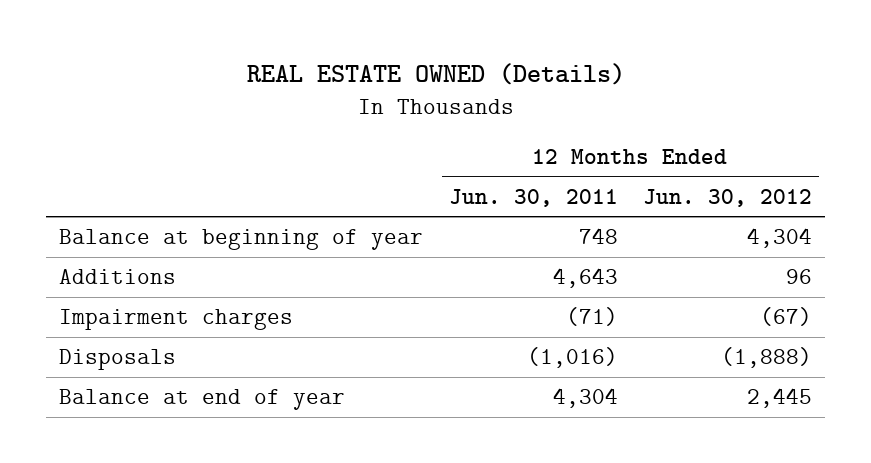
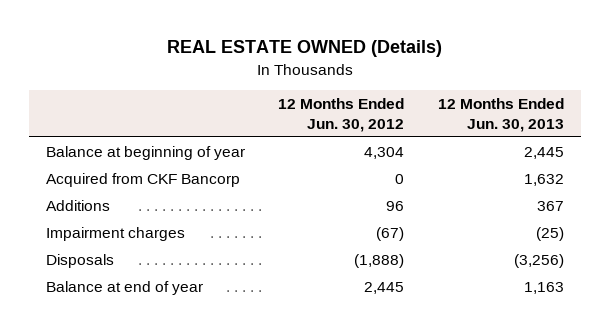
[448,188,618,207] Jun. 30, 2011 -> none
none -> [437,97,564,132] 12 Months Ended Jun. 30, 2013
none -> [45,172,240,187] Acquired from CKF Bancorp

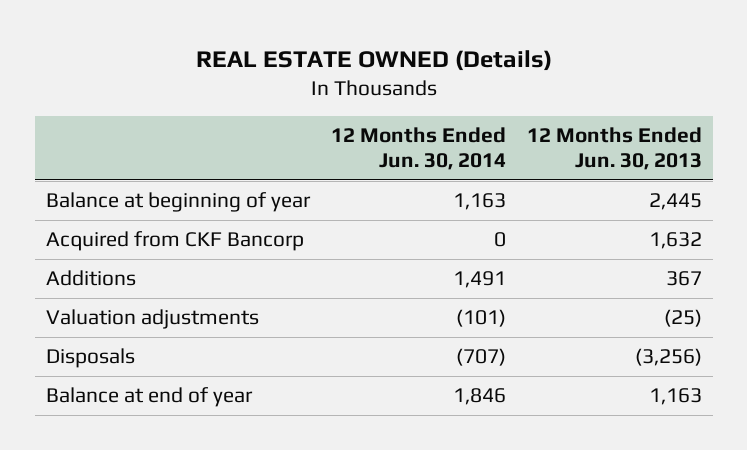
[278,97,405,132] 12 Months Ended Jun. 30, 2012 -> none
none -> [330,127,506,170] 12 Months Ended Jun. 30, 2014
[45,226,185,241] Impairment charges -> none
none -> [45,309,259,330] Valuation adjustments

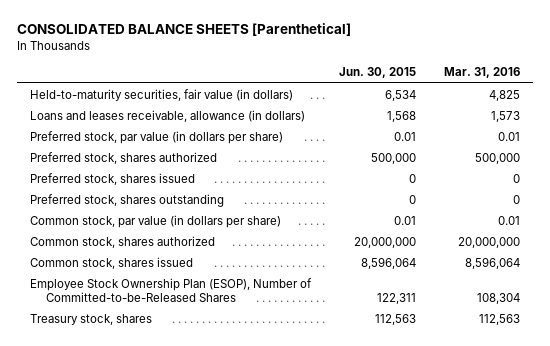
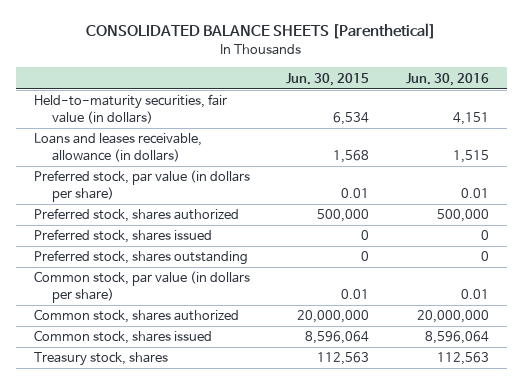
[443,67,520,79] Mar. 31, 2016 -> none
none -> [405,72,489,86] Jun. 30, 2016
[30,277,313,302] Employee Stock Ownership Plan (ESOP), Number of Committed-to-be-Released Shares -> none

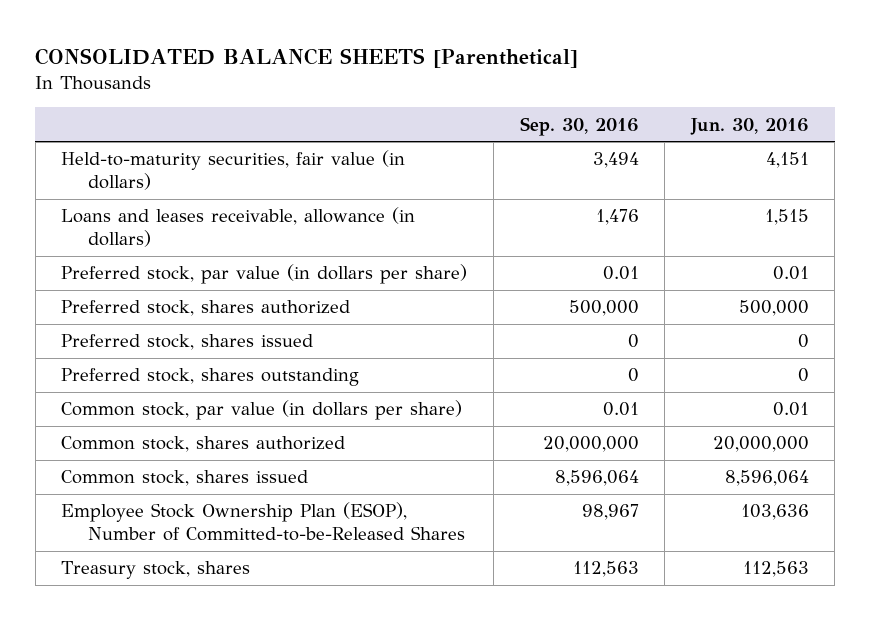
[286,72,370,86] Jun. 30, 2015 -> none
none -> [519,116,639,136] Sep. 30, 2016
none -> [61,502,465,542] Employee Stock Ownership Plan (ESOP), Number of Committed-to-be-Released Shares

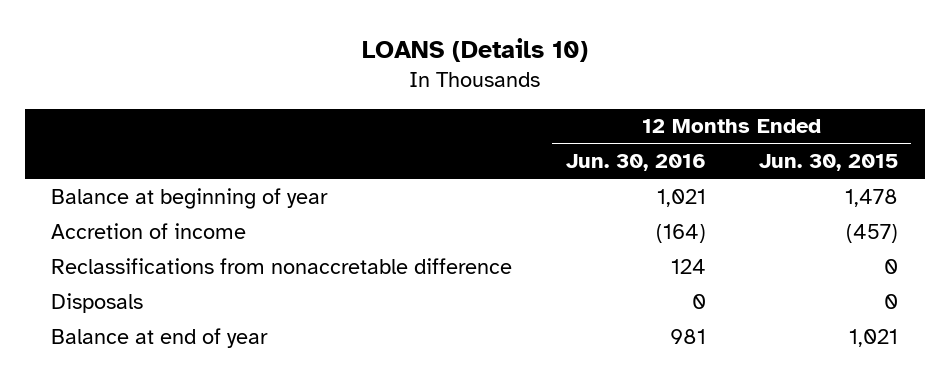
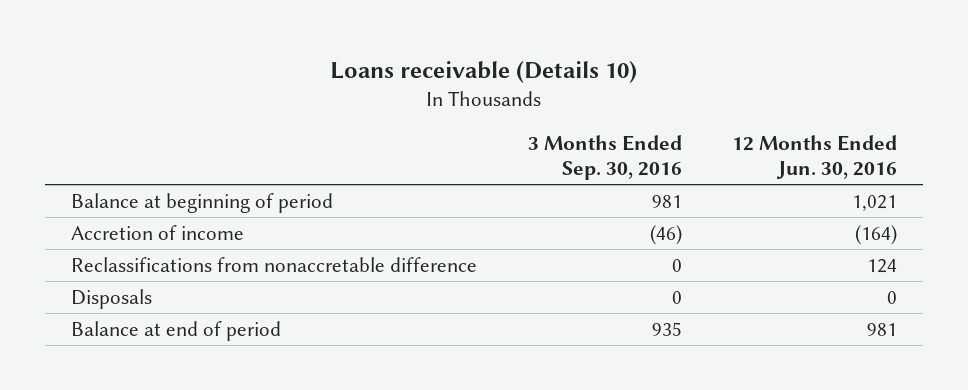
[361,38,588,63] LOANS (Details 10) -> [330,60,638,83] Loans receivable (Details 10)
[758,153,898,171] Jun. 30, 2015 -> none
none -> [527,134,682,181] 3 Months Ended Sep. 30, 2016
[51,187,329,209] Balance at beginning of year -> [70,192,333,213] Balance at beginning of period
[51,327,269,348] Balance at end of year -> [70,320,281,341] Balance at end of period

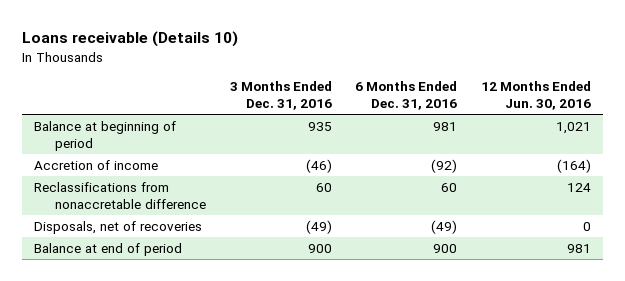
[527,134,682,181] 3 Months Ended Sep. 30, 2016 -> none
none -> [229,80,332,111] 3 Months Ended Dec. 31, 2016
none -> [355,80,458,111] 6 Months Ended Dec. 31, 2016
[70,288,152,309] Disposals -> [34,220,203,234] Disposals, net of recoveries

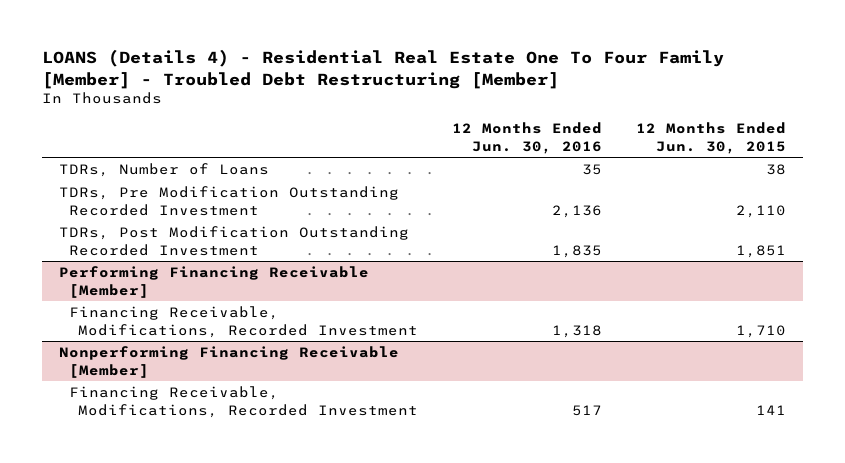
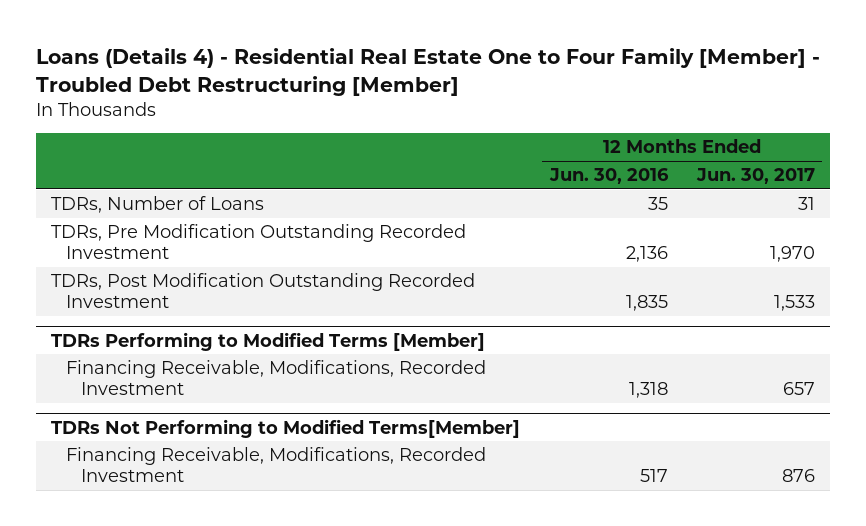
[42,49,725,89] LOANS (Details 4) - Residential Real Estate One To Four Family [Member] - Troubled Debt Restructuring [Member] -> [36,47,821,96] Loans (Details 4) - Residential Real Estate One to Four Family [Member] - Troubled Debt Restructuring [Member]
[636,122,787,154] 12 Months Ended Jun. 30, 2015 -> none
none -> [696,168,816,185] Jun. 30, 2017
[59,266,370,298] Performing Financing Receivable [Member] -> [51,331,486,351] TDRs Performing to Modified Terms [Member]
[59,346,400,378] Nonperforming Financing Receivable [Member] -> [51,418,521,438] TDRs Not Performing to Modified Terms[Member]

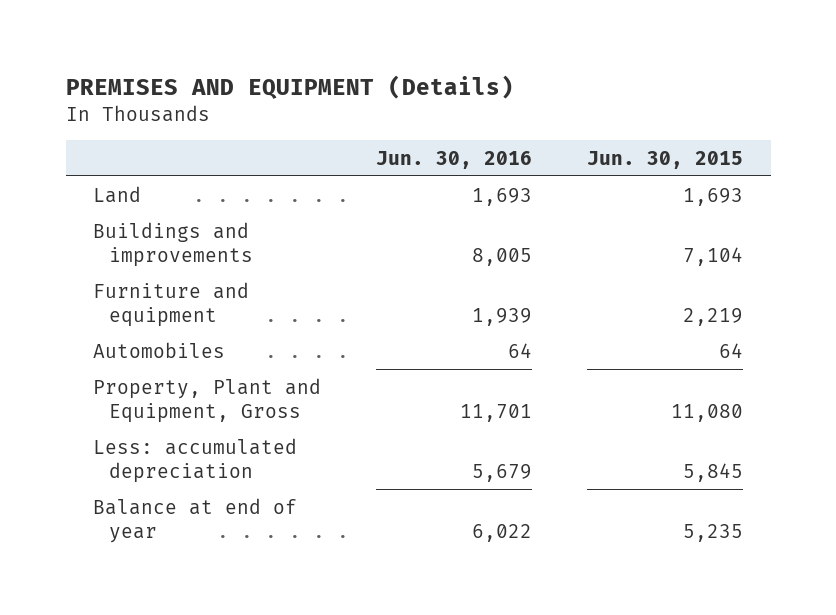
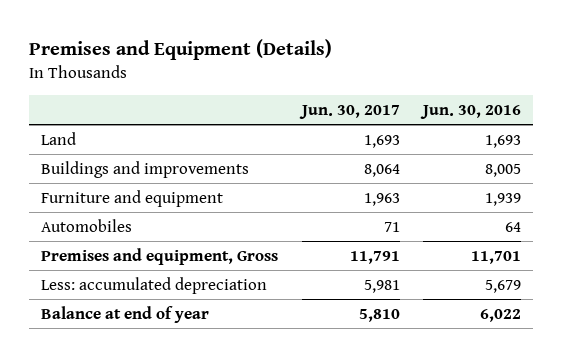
[65,75,514,100] PREMISES AND EQUIPMENT (Details) -> [29,39,333,61] Premises and Equipment (Details)
[587,150,744,169] Jun. 30, 2015 -> none
none -> [298,105,400,120] Jun. 30, 2017
[93,377,322,423] Property, Plant and Equipment, Gross -> [40,247,278,265] Premises and equipment, Gross

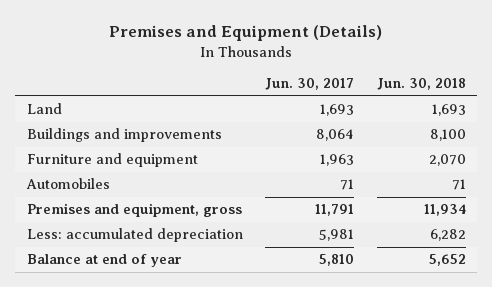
[420,105,522,120] Jun. 30, 2016 -> none
none -> [376,78,466,91] Jun. 30, 2018
[40,247,278,265] Premises and equipment, Gross -> [26,203,242,218] Premises and equipment, gross

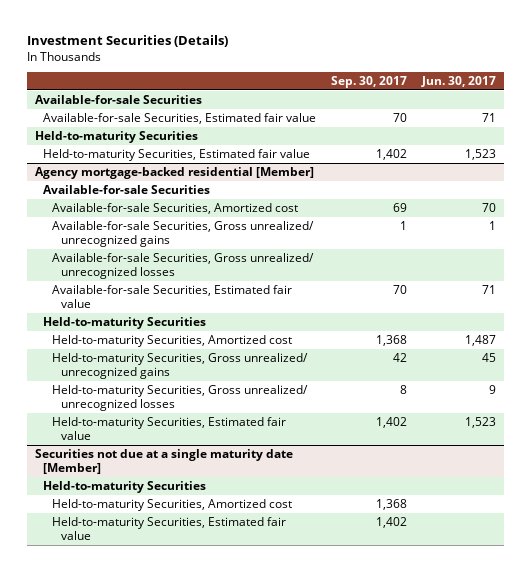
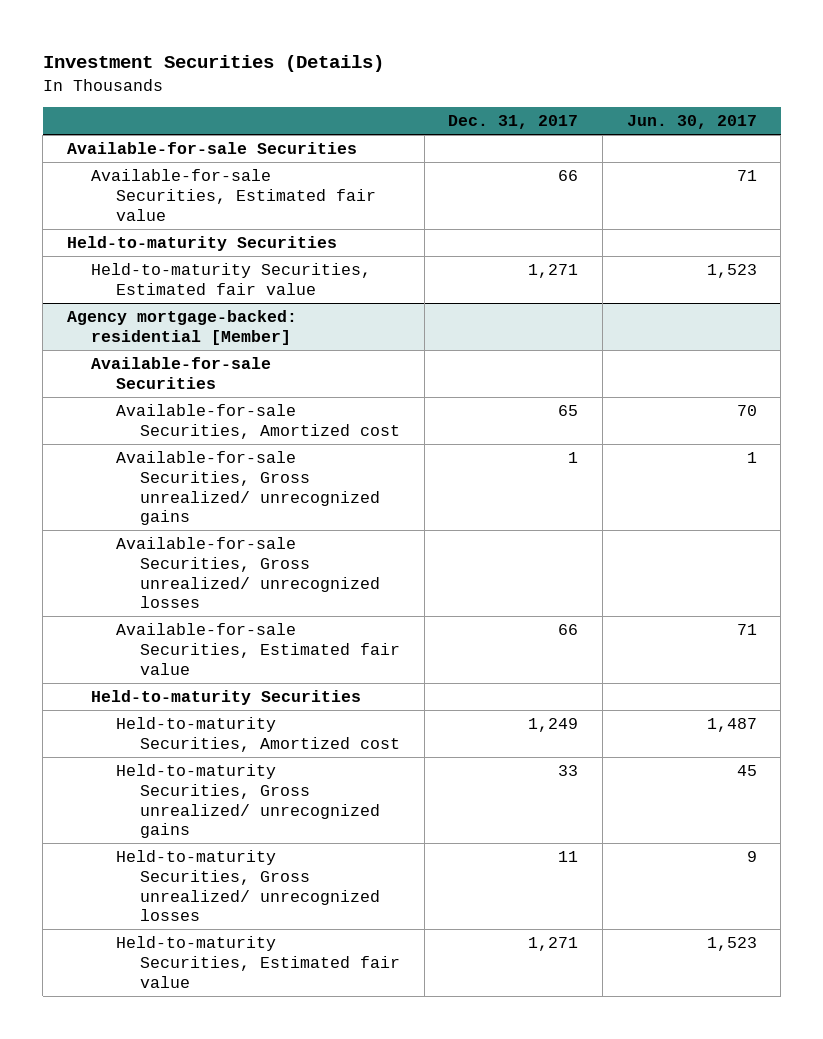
[331,76,408,89] Sep. 30, 2017 -> none
none -> [448,115,579,130] Dec. 31, 2017
[34,167,314,180] Agency mortgage-backed residential [Member] -> [66,309,297,345] Agency mortgage-backed: residential [Member]
[34,449,293,474] Securities not due at a single maturity date [Member] -> none
[43,481,207,494] Held-to-maturity Securities -> none
[52,499,293,512] Held-to-maturity Securities, Amortized cost -> none
[52,517,287,540] Held-to-maturity Securities, Estimated fair value -> none

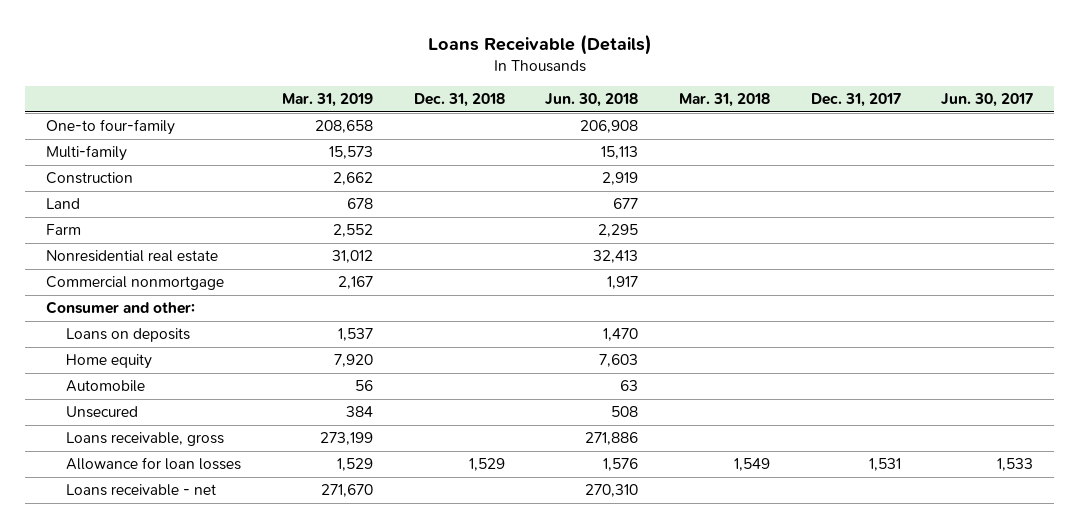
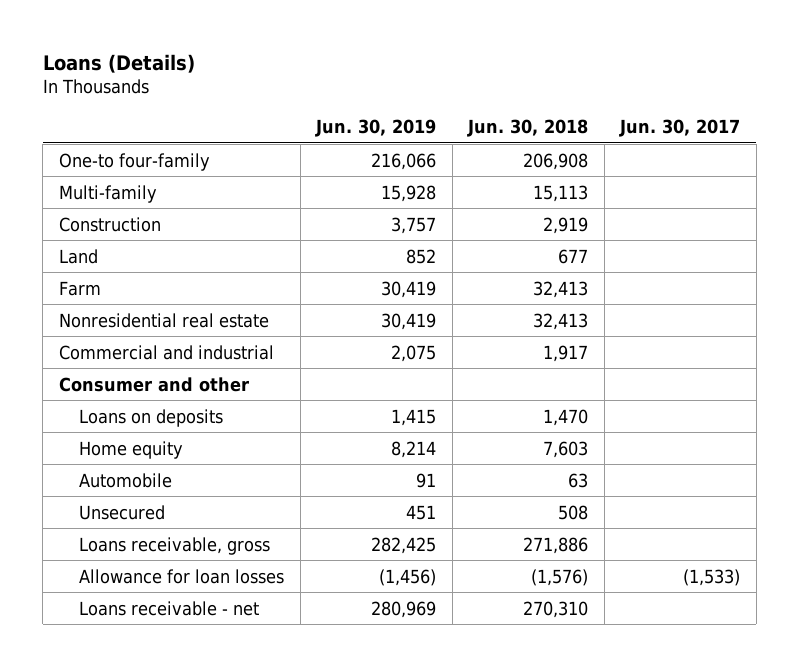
[427,33,652,55] Loans Receivable (Details) -> [42,53,195,73] Loans (Details)
[281,93,373,108] Mar. 31, 2019 -> none
[413,93,505,108] Dec. 31, 2018 -> none
[678,93,770,108] Mar. 31, 2018 -> none
[810,93,901,108] Dec. 31, 2017 -> none
none -> [315,119,437,138] Jun. 30, 2019
[598,224,639,238] 2,295 -> [533,280,589,298] 32,413
[45,276,224,291] Commercial nonmortgage -> [58,344,274,360] Commercial and industrial
[45,301,195,315] Consumer and other: -> [58,376,249,392] Consumer and other
[603,458,639,472] 1,576 -> [531,568,589,586] (1,576)
[997,458,1034,472] 1,533 -> [683,568,741,586] (1,533)

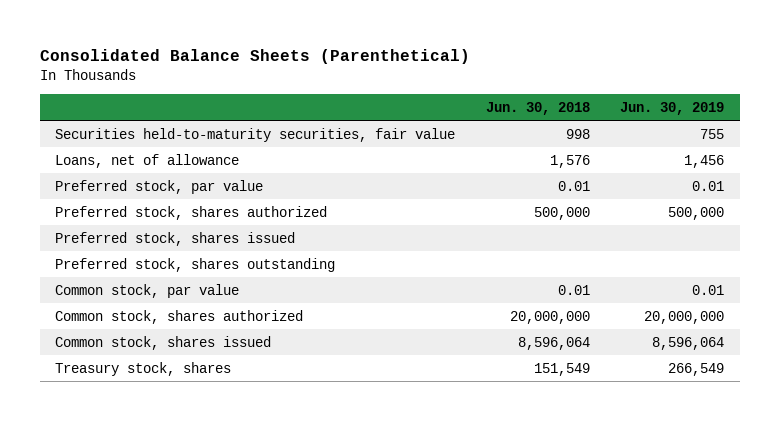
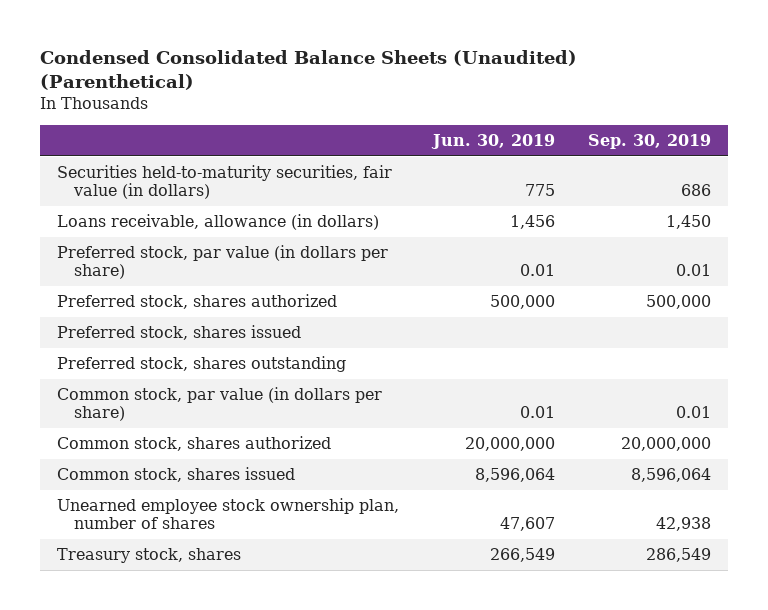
[39,49,470,65] Consolidated Balance Sheets (Parenthetical) -> [40,50,578,91] Condensed Consolidated Balance Sheets (Unaudited) (Parenthetical)
[485,101,590,115] Jun. 30, 2018 -> none
none -> [588,133,712,149] Sep. 30, 2019
[54,127,455,142] Securities held-to-maturity securities, fair value -> [57,165,393,200] Securities held-to-maturity securities, fair value (in dollars)
[700,128,725,139] 755 -> [524,184,555,197] 775
[54,153,239,168] Loans, net of allowance -> [57,214,380,231] Loans receivable, allowance (in dollars)
[54,179,263,194] Preferred stock, par value -> [57,245,389,280] Preferred stock, par value (in dollars per share)
[54,283,239,298] Common stock, par value -> [57,387,383,422] Common stock, par value (in dollars per share)
none -> [57,498,400,530] Unearned employee stock ownership plan, number of shares

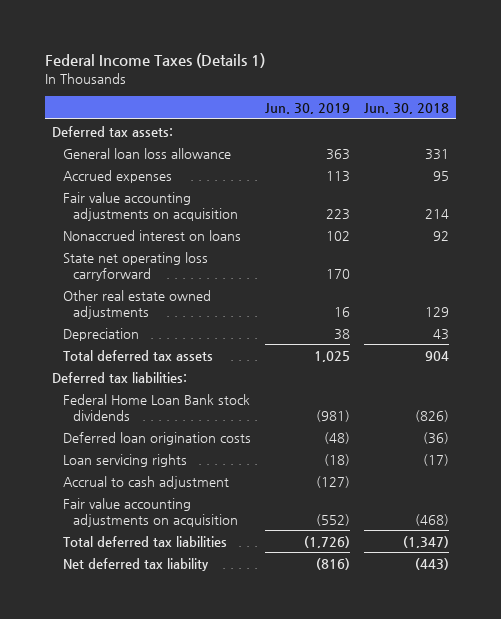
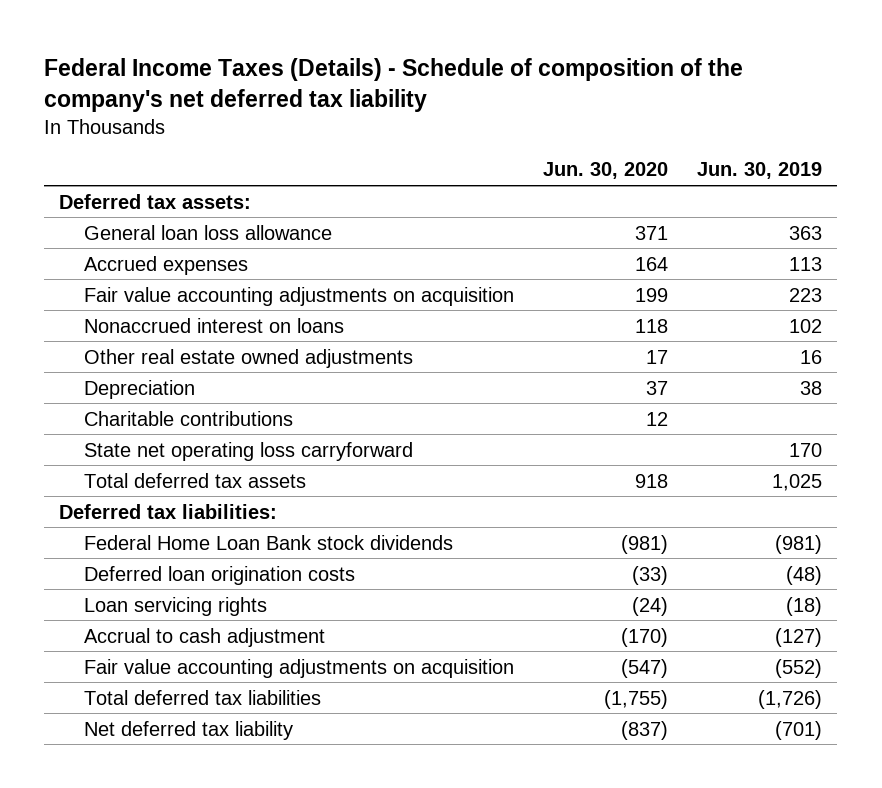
[44,53,265,69] Federal Income Taxes (Details 1) -> [44,57,744,112] Federal Income Taxes (Details) - Schedule of composition of the company's net deferred tax liability
[363,103,449,115] Jun. 30, 2018 -> none
none -> [543,162,669,180] Jun. 30, 2020
none -> [83,410,293,426] Charitable contributions
[62,251,208,281] State net operating loss carryforward -> [83,441,413,461] State net operating loss carryforward
[315,557,350,570] (816) -> [775,720,823,740] (701)

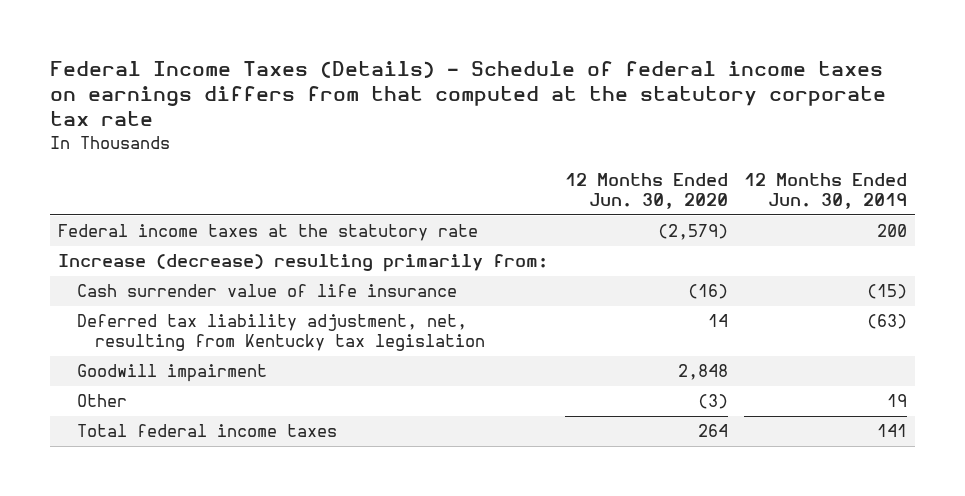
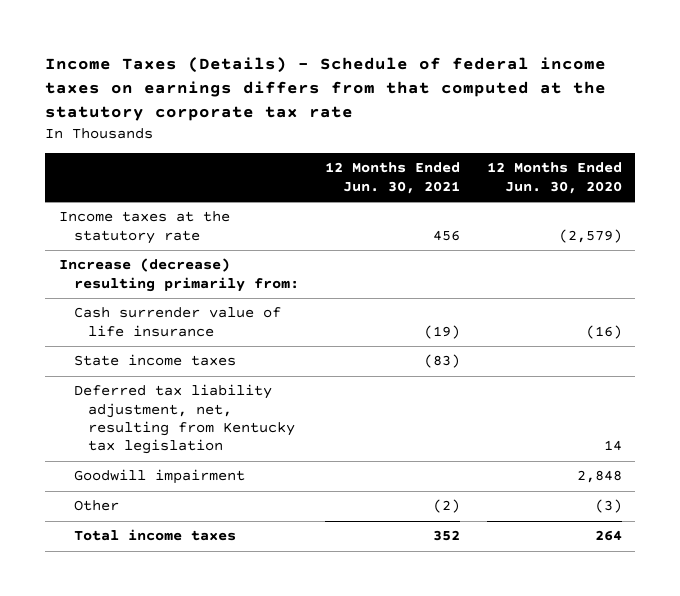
[50,60,887,127] Federal Income Taxes (Details) - Schedule of federal income taxes on earnings differs from that computed at the statutory corporate tax rate -> [45,57,607,121] Income Taxes (Details) - Schedule of federal income taxes on earnings differs from that computed at the statutory corporate tax rate
[744,172,908,210] 12 Months Ended Jun. 30, 2019 -> none
none -> [325,162,461,194] 12 Months Ended Jun. 30, 2021
[58,224,479,242] Federal income taxes at the statutory rate -> [58,211,230,244] Income taxes at the statutory rate
none -> [73,354,236,367] State income taxes
[76,424,337,438] Total federal income taxes -> [73,529,236,542] Total income taxes

